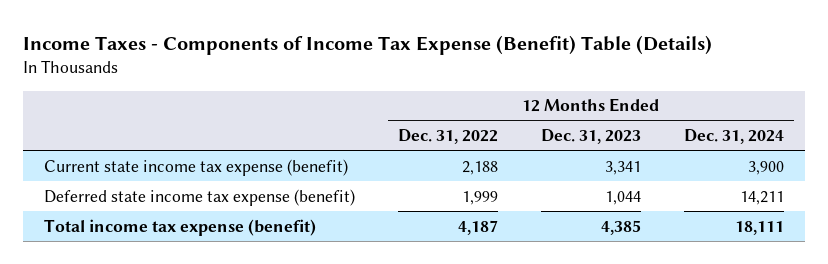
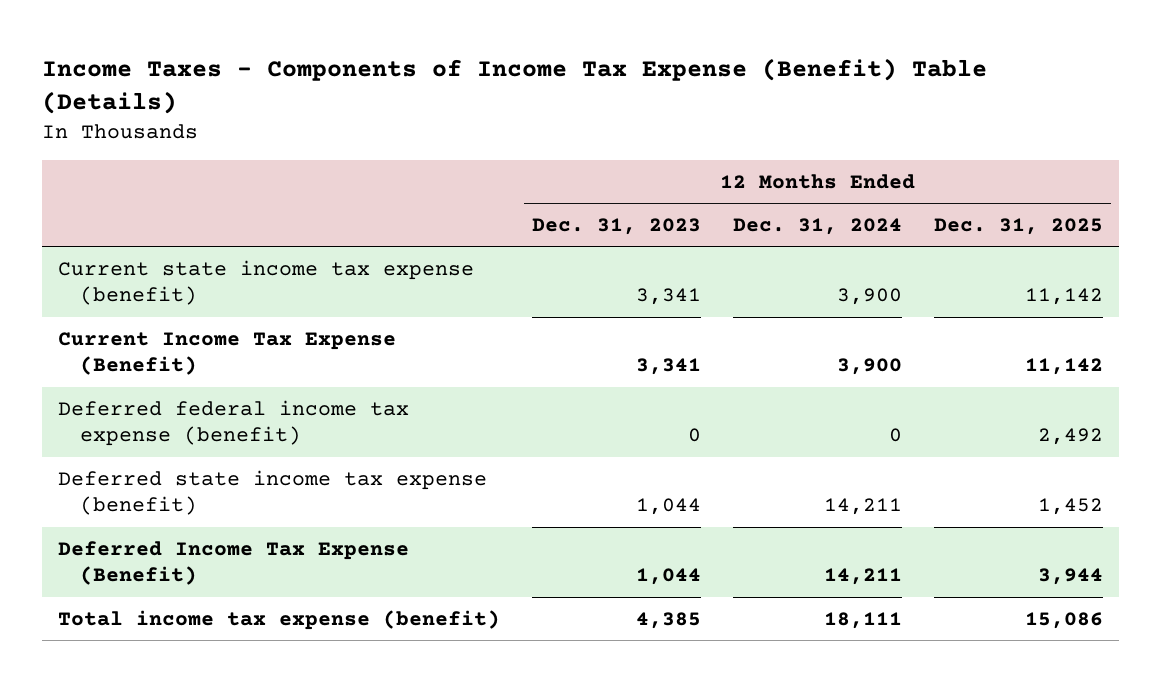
[398,129,499,145] Dec. 31, 2022 -> none
none -> [934,217,1104,235] Dec. 31, 2025
none -> [58,331,397,376] Current Income Tax Expense (Benefit)
none -> [58,399,410,447] Deferred federal income tax expense (benefit)
none -> [58,540,410,586] Deferred Income Tax Expense (Benefit)

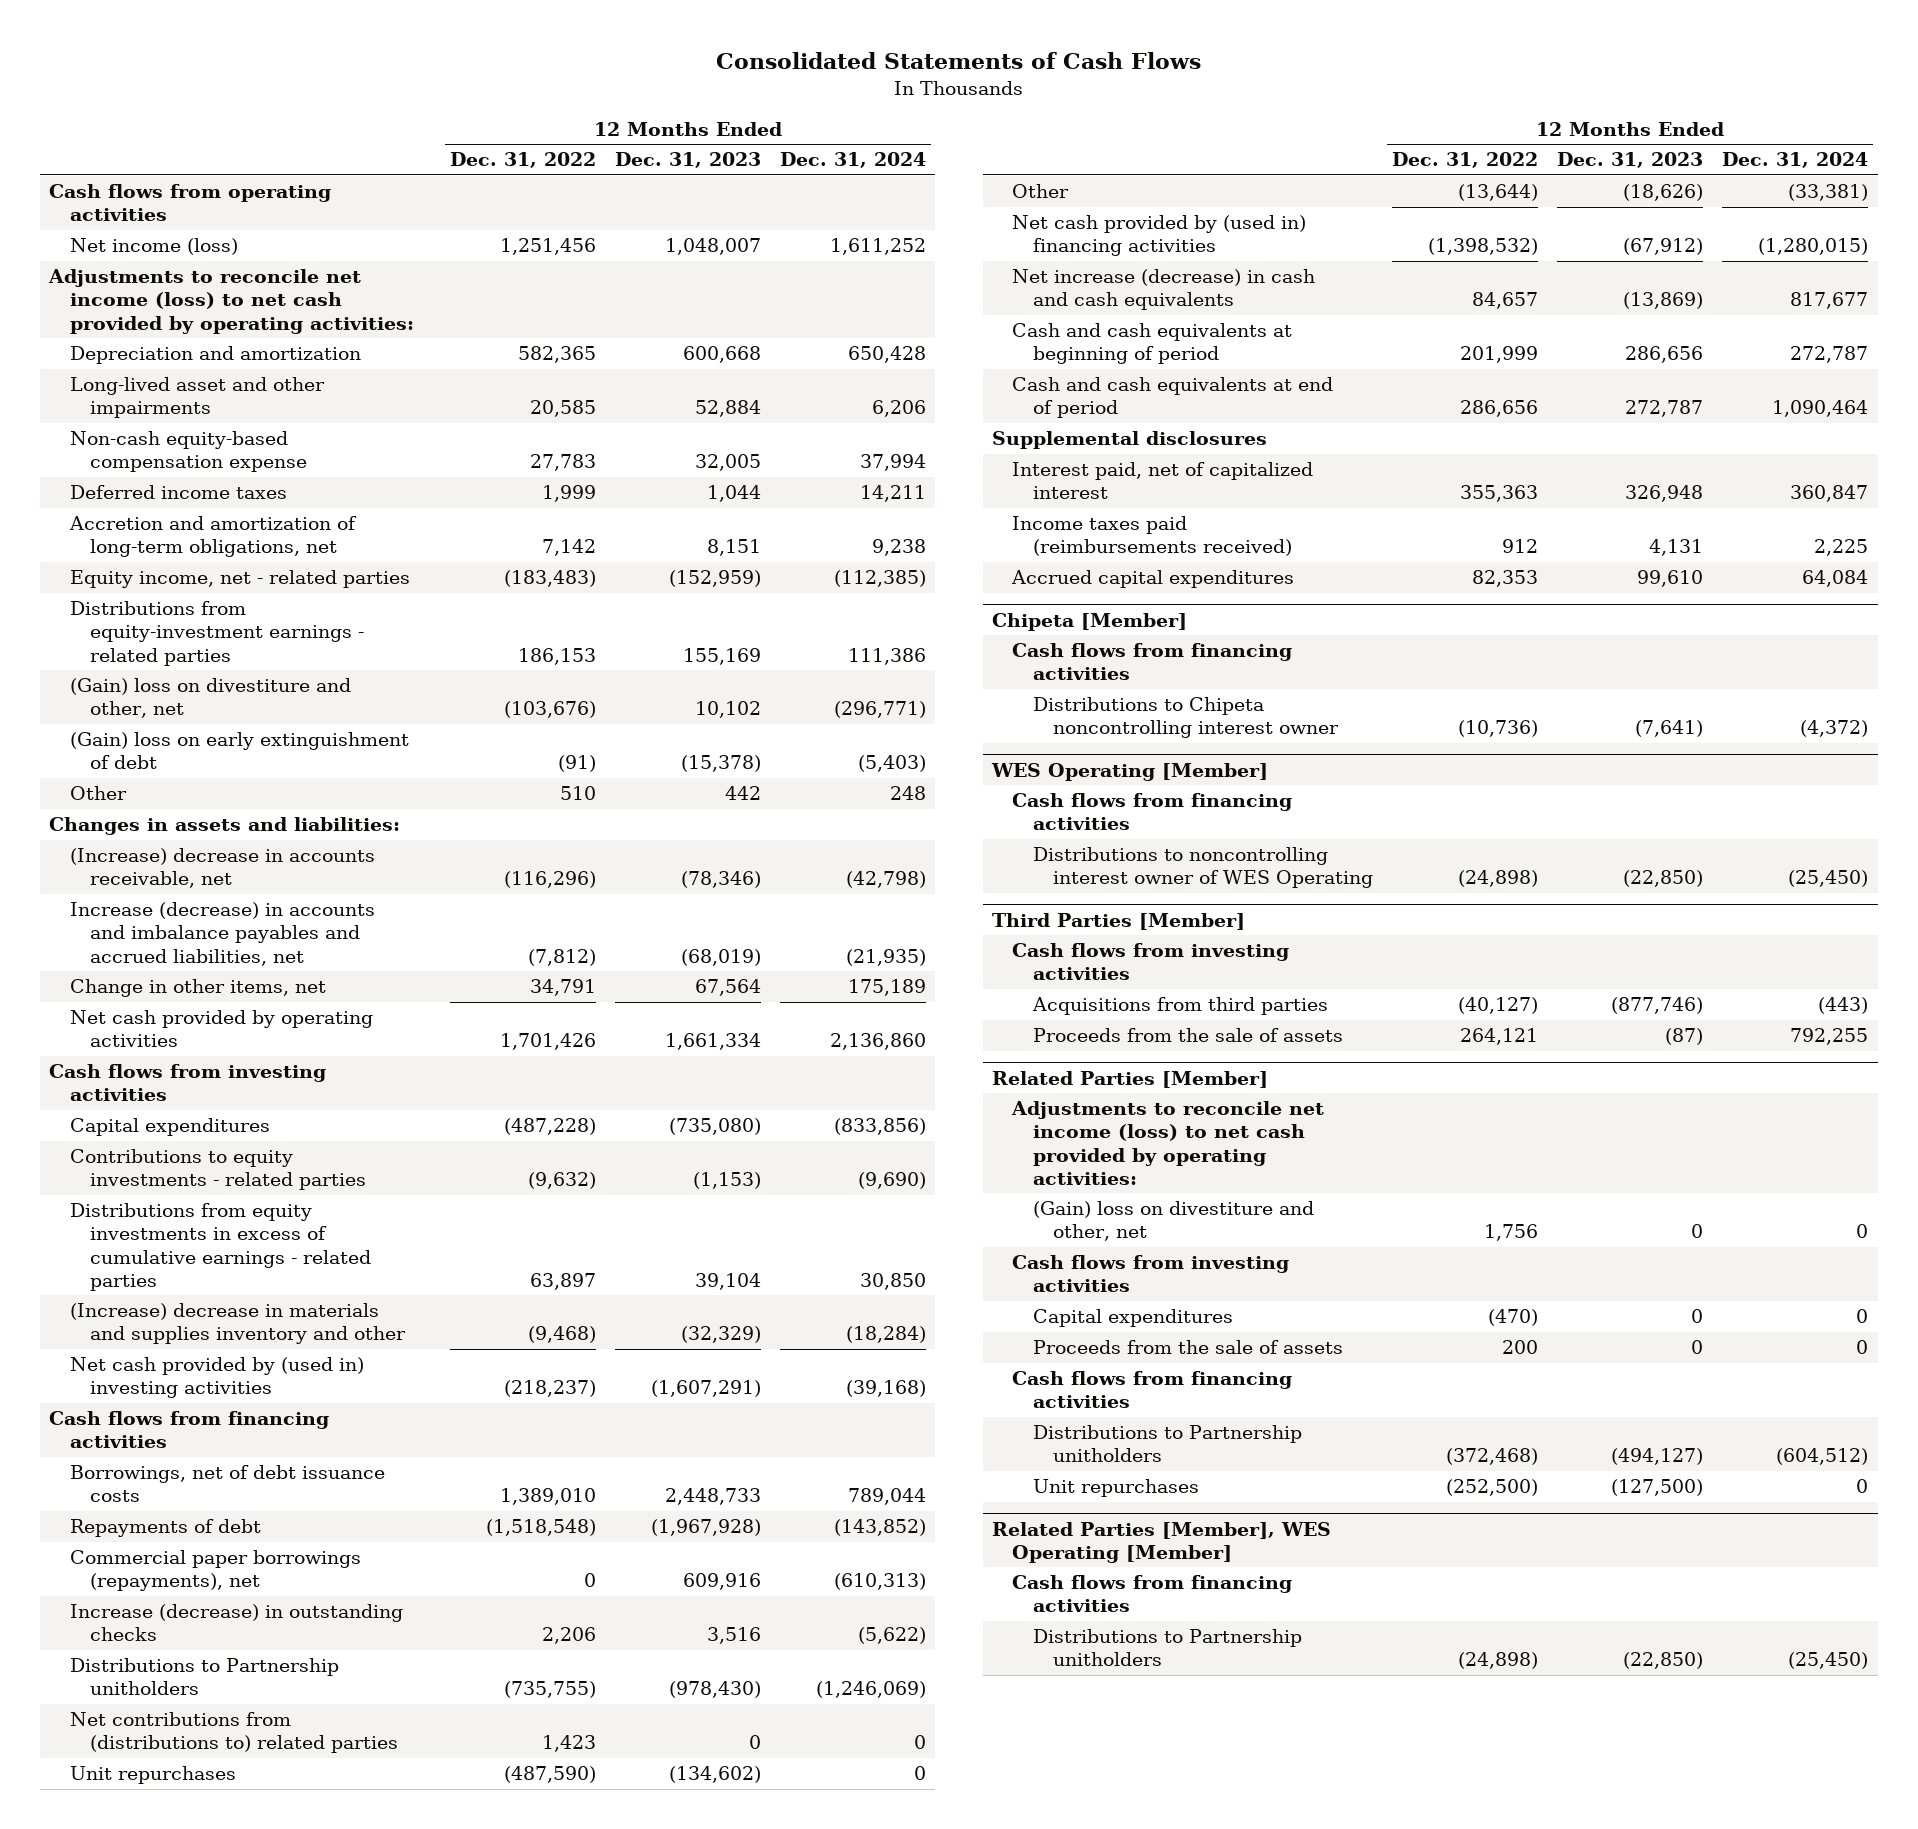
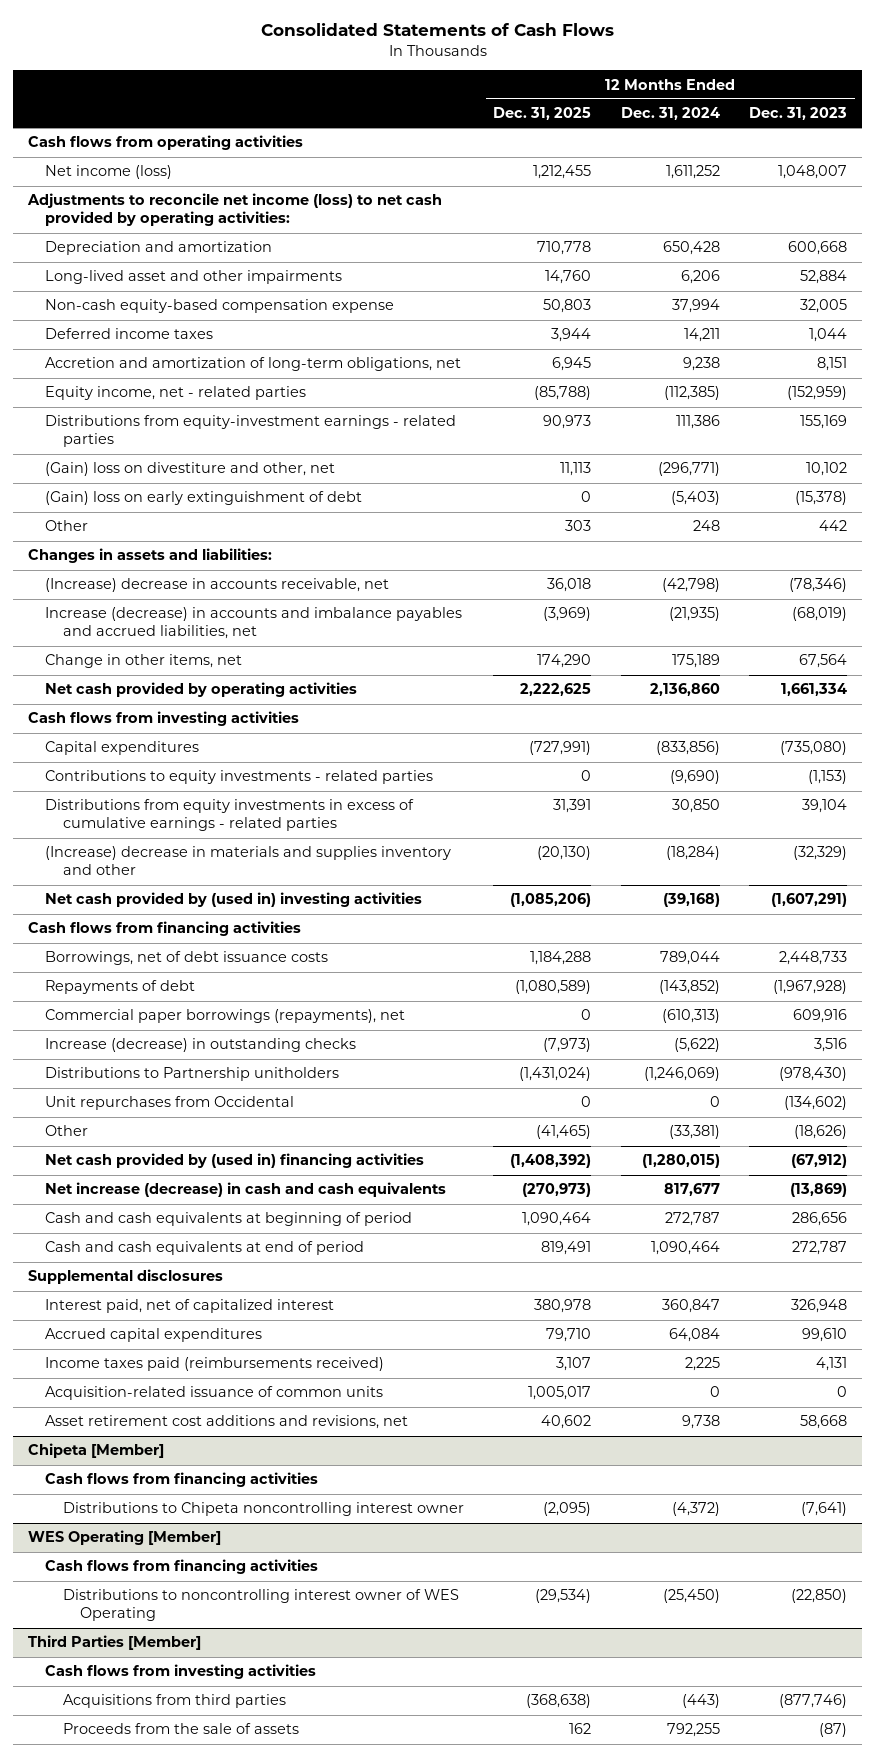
[449,152,596,169] Dec. 31, 2022 -> none
none -> [493,107,592,121] Dec. 31, 2025
[69,1712,399,1754] Net contributions from (distributions to) related parties -> none
[69,1766,236,1785] Unit repurchases -> [45,1096,295,1111] Unit repurchases from Occidental
[1012,516,1292,557] Income taxes paid (reimbursements received) -> [45,1357,385,1372] Income taxes paid (reimbursements received)
none -> [45,1386,384,1401] Acquisition-related issuance of common units
none -> [45,1415,409,1430] Asset retirement cost additions and revisions, net
[992,1070,1269,1088] Related Parties [Member] -> none
[1011,1101,1325,1185] Adjustments to reconcile net income (loss) to net cash provided by operating activities: -> none
[1032,1201,1314,1242] (Gain) loss on divestiture and other, net -> none
[1012,1255,1290,1293] Cash flows from investing activities -> none
[1032,1309,1233,1328] Capital expenditures -> none
[1032,1340,1343,1355] Proceeds from the sale of assets -> none
[1012,1371,1293,1409] Cash flows from financing activities -> none
[1032,1425,1302,1463] Distributions to Partnership unitholders -> none
[1032,1479,1199,1498] Unit repurchases -> none
[992,1521,1332,1563] Related Parties [Member], WES Operating [Member] -> none
[1012,1575,1293,1613] Cash flows from financing activities -> none
[1032,1629,1302,1667] Distributions to Partnership unitholders -> none

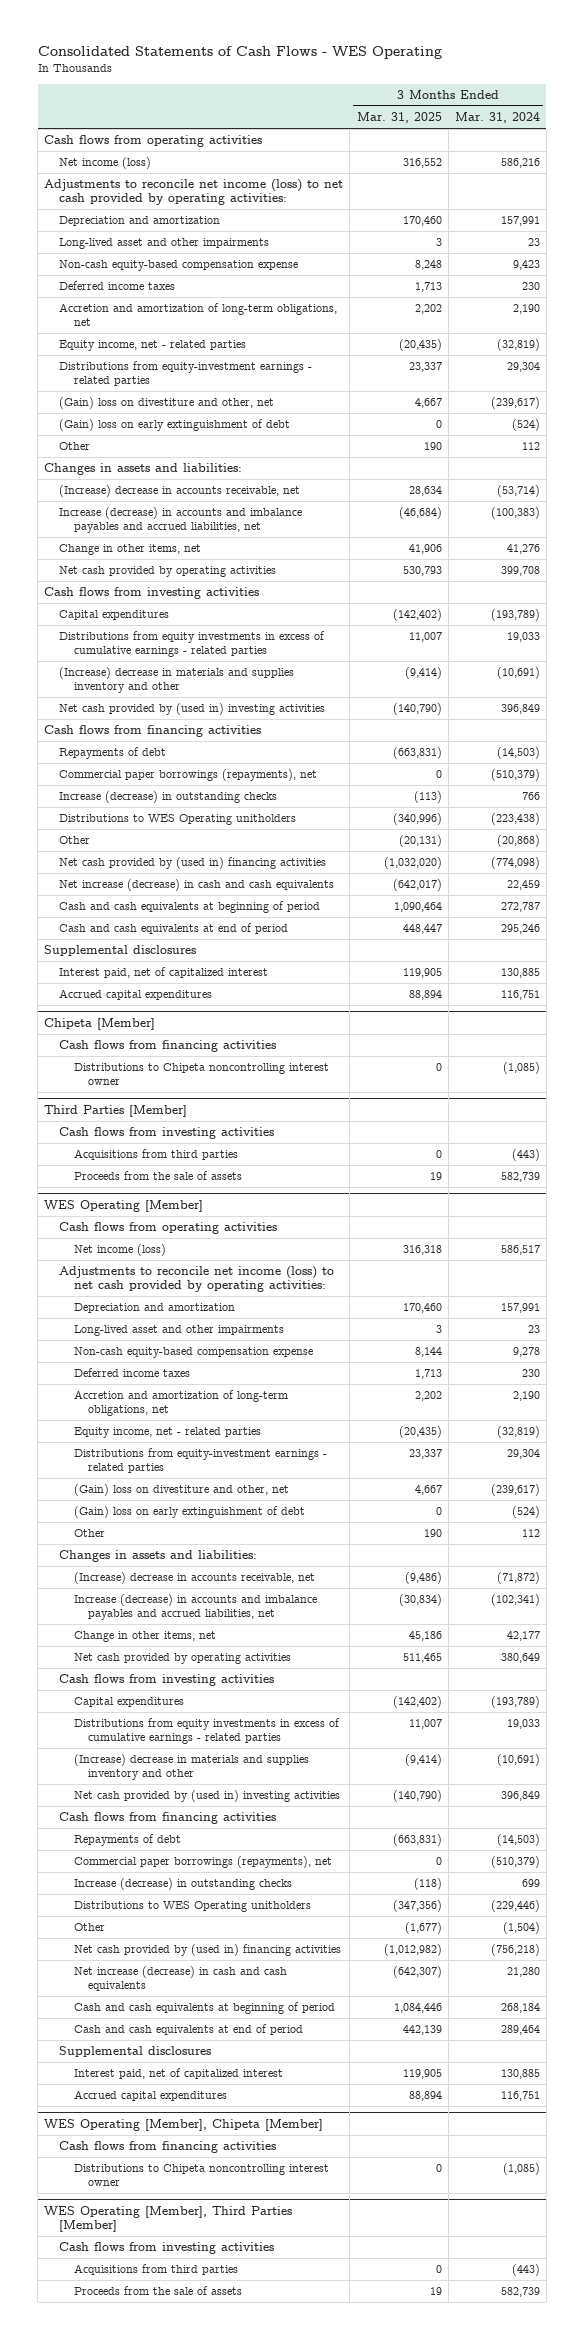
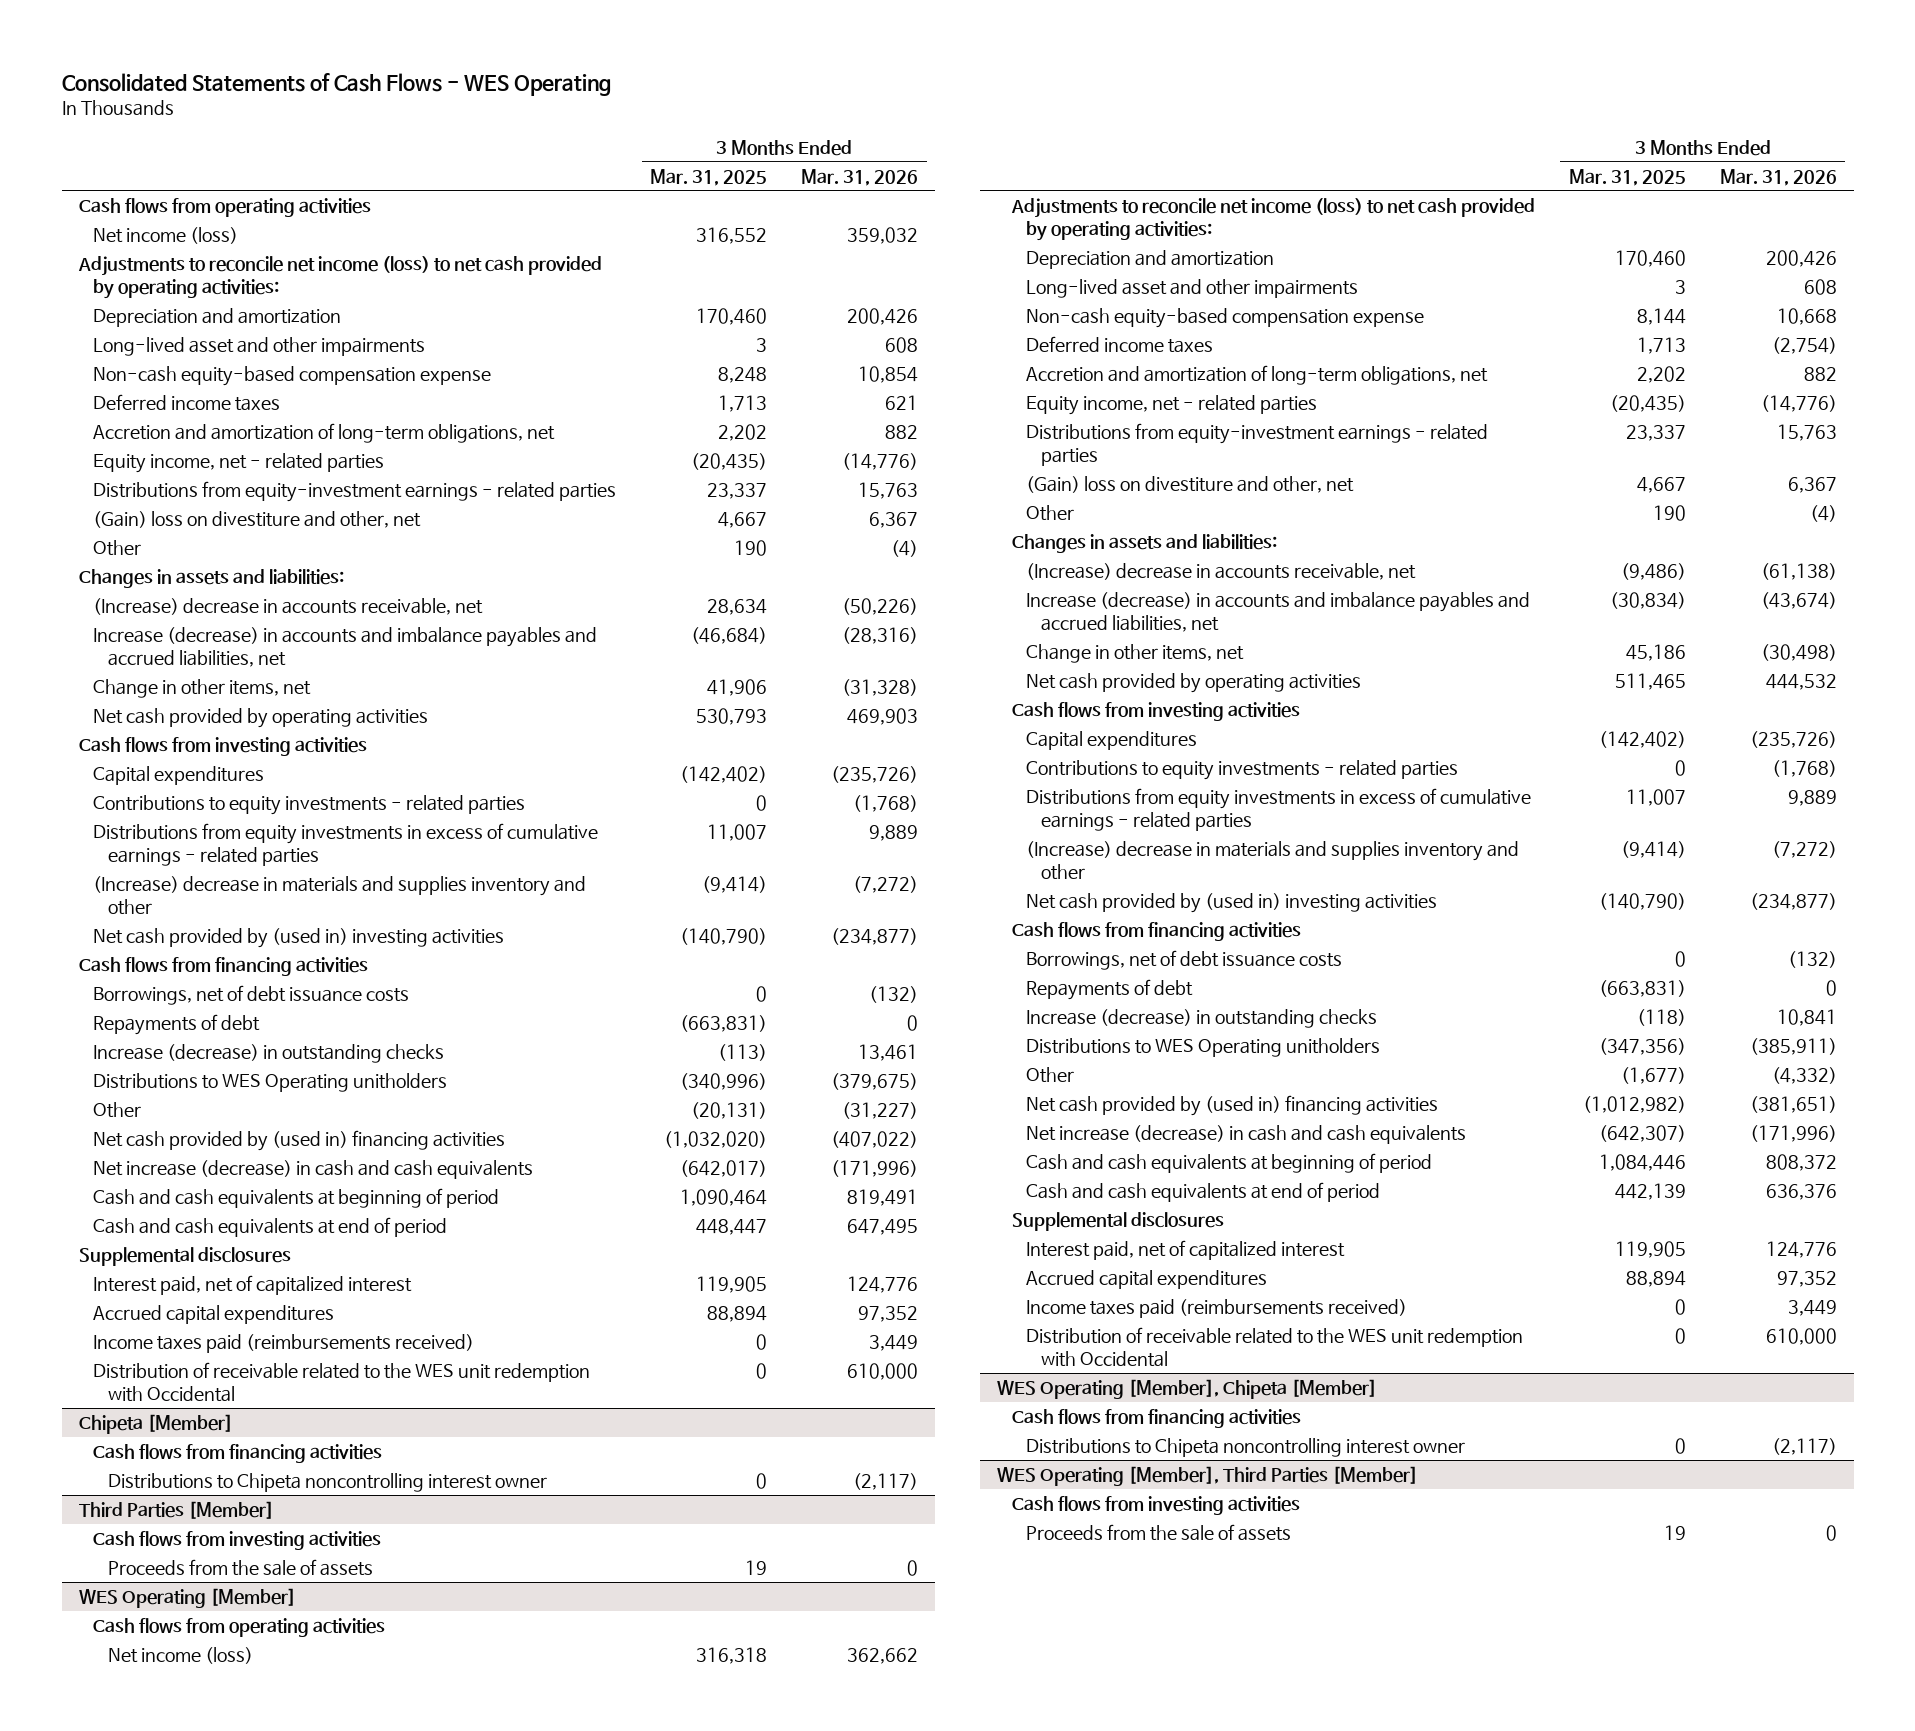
[454,112,540,124] Mar. 31, 2024 -> none
none -> [801,168,919,186] Mar. 31, 2026
[59,419,291,432] (Gain) loss on early extinguishment of debt -> none
none -> [93,795,526,816] Contributions to equity investments - related parties
none -> [93,985,410,1006] Borrowings, net of debt issuance costs
[59,769,318,782] Commercial paper borrowings (repayments), net -> none
none -> [93,1334,475,1354] Income taxes paid (reimbursements received)
none -> [93,1362,591,1403] Distribution of receivable related to the WES unit redemption with Occidental
[73,1149,238,1161] Acquisitions from third parties -> none
[73,1506,305,1519] (Gain) loss on early extinguishment of debt -> none
none -> [1026,760,1459,781] Contributions to equity investments - related parties
none -> [1026,950,1343,971] Borrowings, net of debt issuance costs
[73,1856,332,1869] Commercial paper borrowings (repayments), net -> none
none -> [1026,1299,1408,1319] Income taxes paid (reimbursements received)
none -> [1026,1327,1524,1368] Distribution of receivable related to the WES unit redemption with Occidental
[73,2264,238,2276] Acquisitions from third parties -> none

